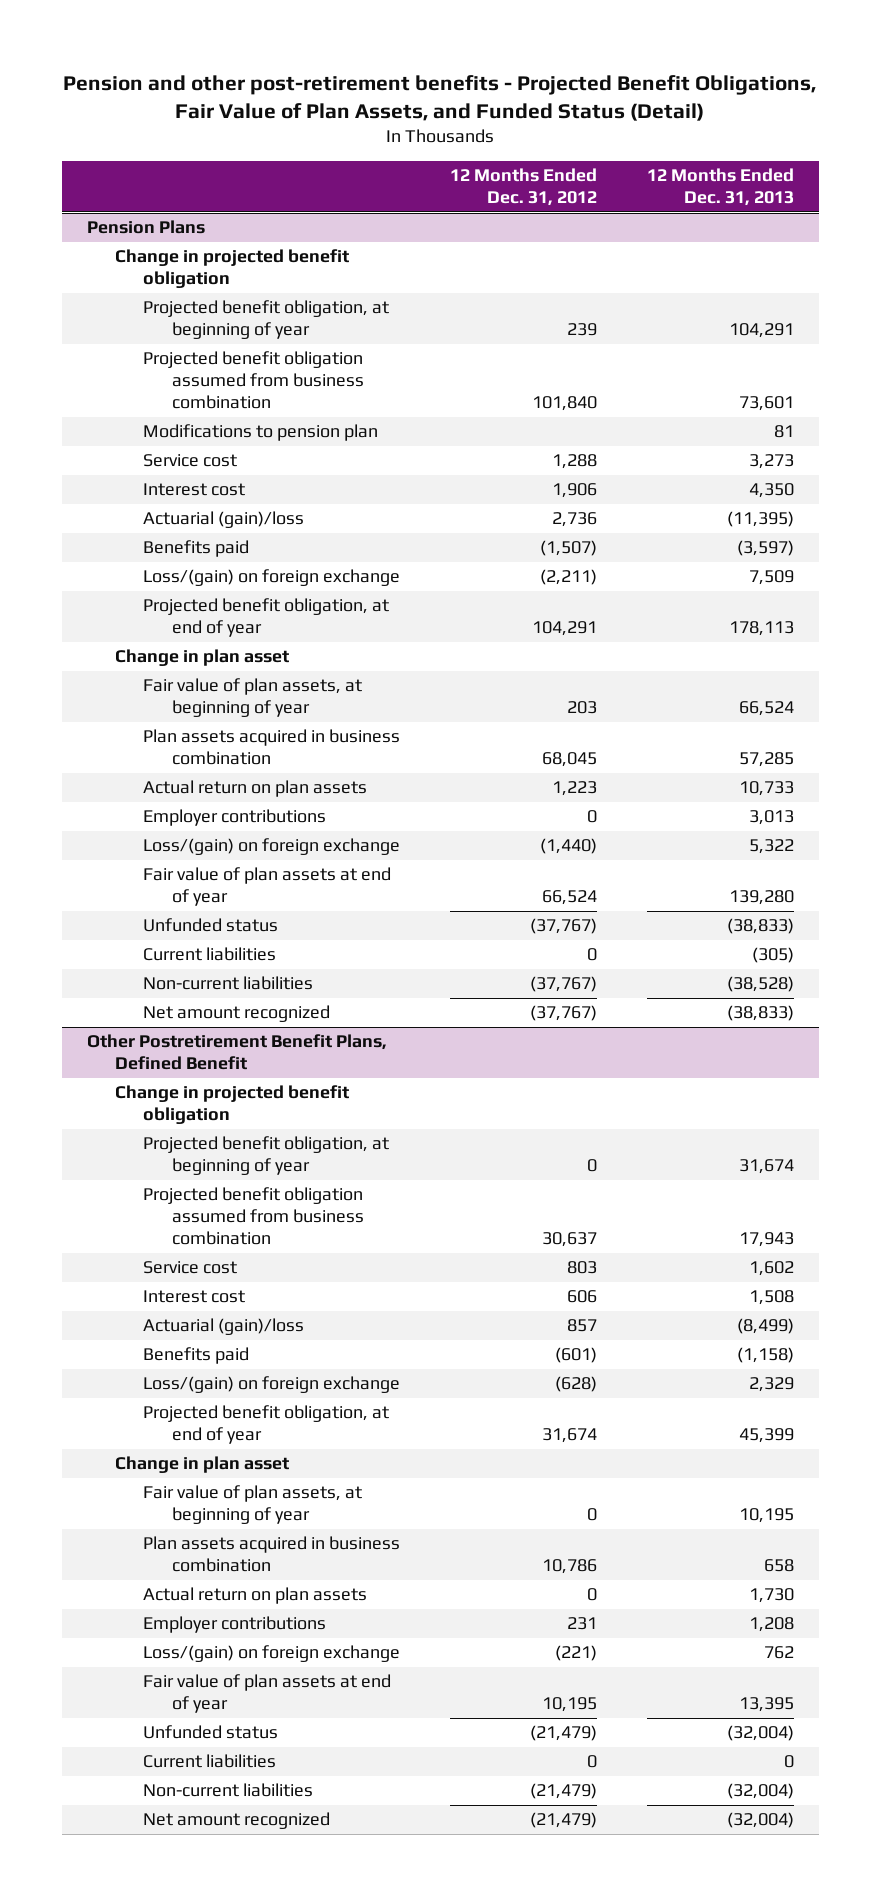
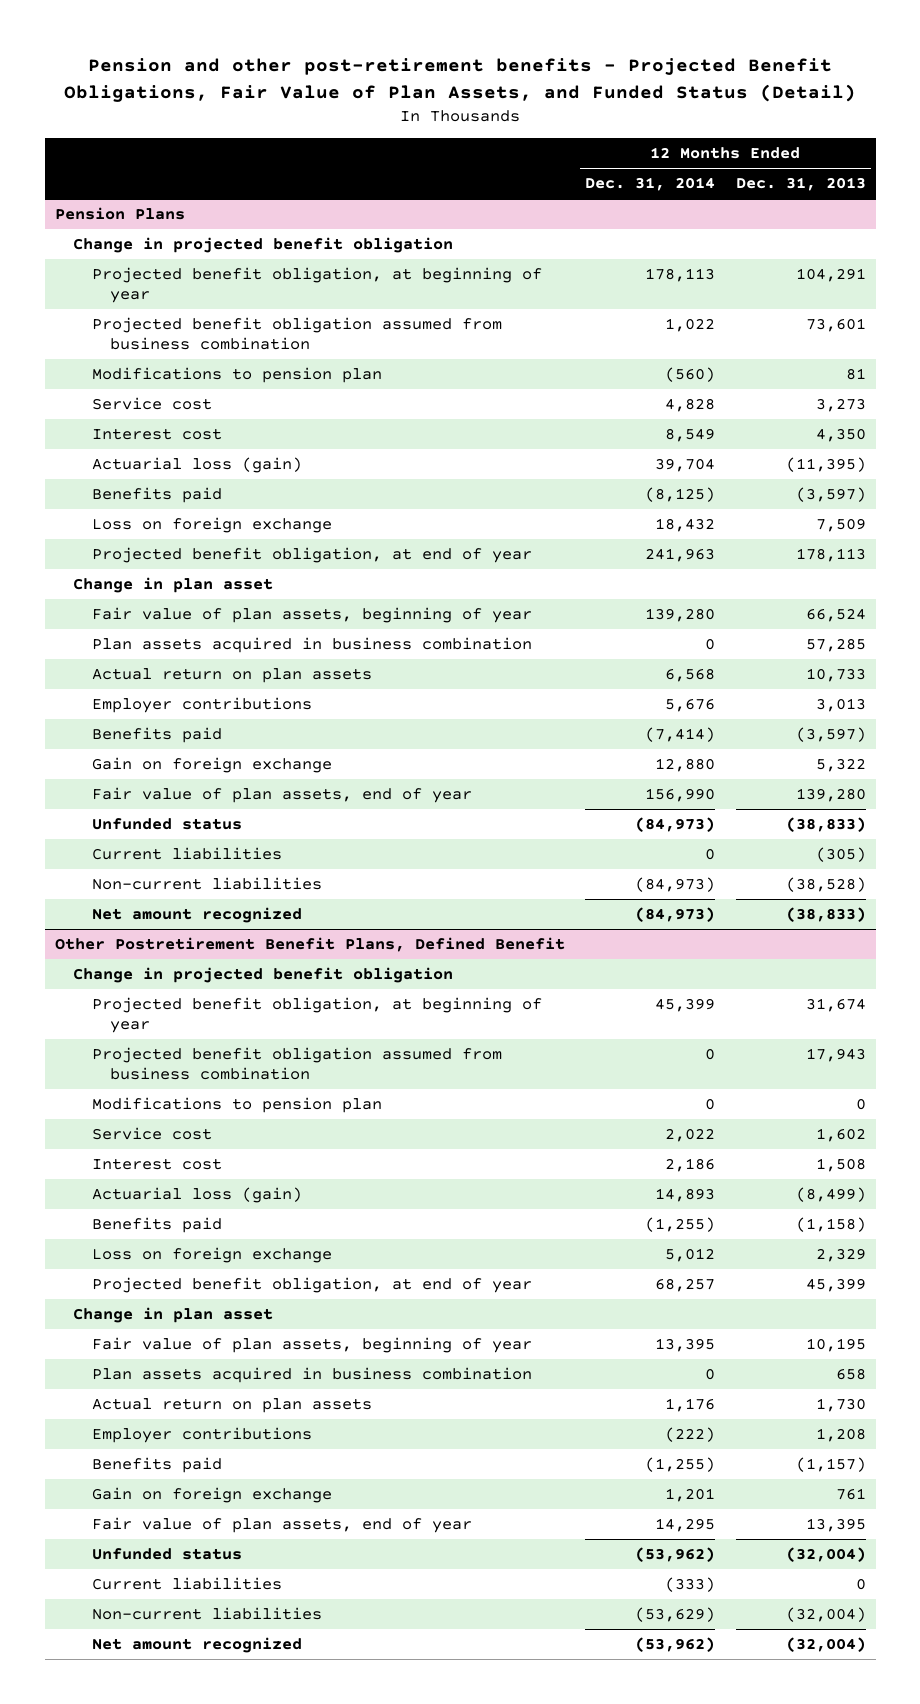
[450,168,598,206] 12 Months Ended Dec. 31, 2012 -> none
none -> [585,177,716,192] Dec. 31, 2014
[143,511,305,529] Actuarial (gain)/loss -> [91,457,302,474] Actuarial loss (gain)
[143,569,401,587] Loss/(gain) on foreign exchange -> [91,517,332,534] Loss on foreign exchange
[143,678,363,718] Fair value of plan assets, at beginning of year -> [91,607,532,624] Fair value of plan assets, beginning of year
none -> [91,727,222,744] Benefits paid
[143,838,401,856] Loss/(gain) on foreign exchange -> [91,757,332,774] Gain on foreign exchange
[143,867,392,907] Fair value of plan assets at end of year -> [91,787,472,804] Fair value of plan assets, end of year
none -> [91,1097,382,1114] Modifications to pension plan
[143,1318,305,1336] Actuarial (gain)/loss -> [91,1187,302,1204] Actuarial loss (gain)
[143,1376,401,1394] Loss/(gain) on foreign exchange -> [91,1247,332,1264] Loss on foreign exchange
[143,1485,363,1525] Fair value of plan assets, at beginning of year -> [91,1337,532,1354] Fair value of plan assets, beginning of year
none -> [91,1457,222,1474] Benefits paid
[143,1645,401,1663] Loss/(gain) on foreign exchange -> [91,1487,332,1504] Gain on foreign exchange
[763,1646,794,1660] 762 -> [835,1488,866,1501] 761
[143,1674,392,1714] Fair value of plan assets at end of year -> [91,1517,472,1534] Fair value of plan assets, end of year

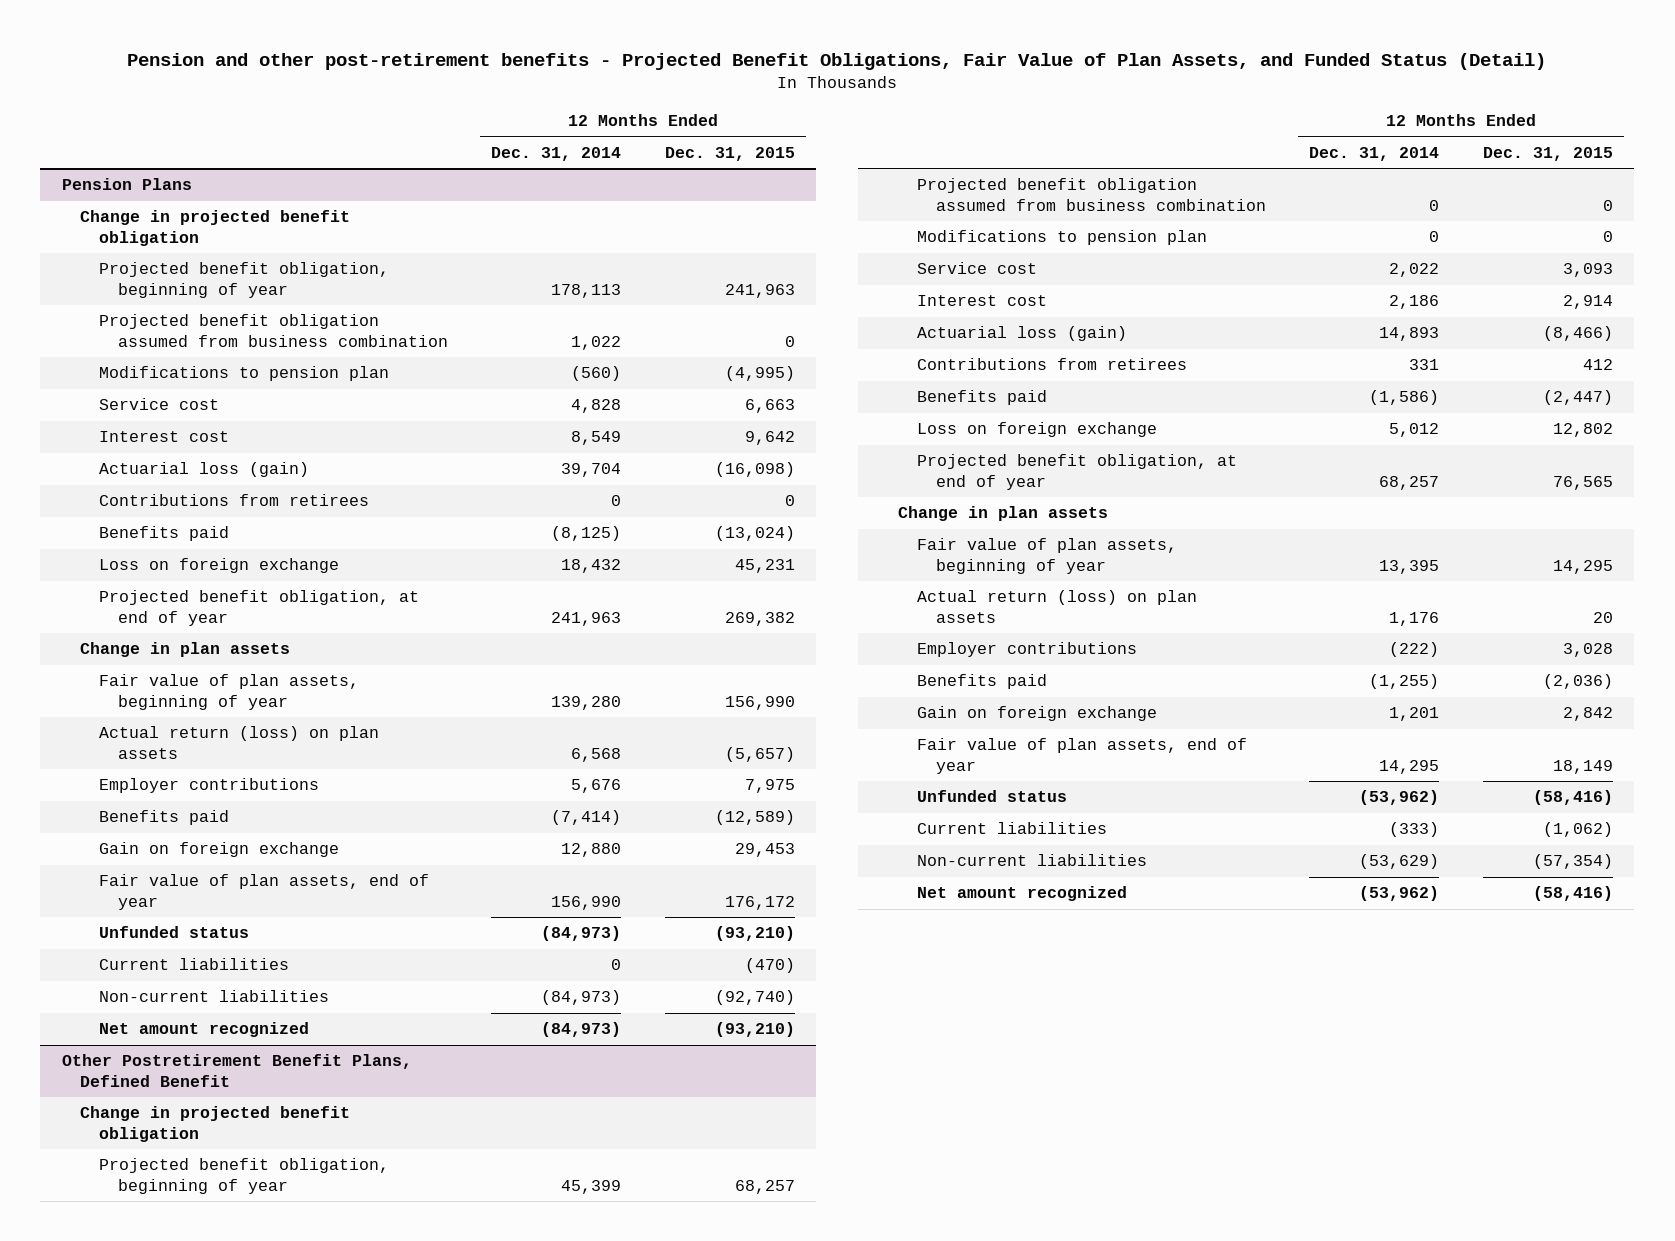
[735,177,866,192] Dec. 31, 2013 -> none
none -> [664,147,795,162] Dec. 31, 2015
[91,267,542,303] Projected benefit obligation, at beginning of year -> [99,262,390,298] Projected benefit obligation, beginning of year
none -> [99,494,370,507] Contributions from retirees
[73,577,274,594] Change in plan asset -> [80,642,291,658] Change in plan assets
[91,637,532,654] Plan assets acquired in business combination -> none
[91,668,372,684] Actual return on plan assets -> [99,726,380,759] Actual return (loss) on plan assets
[91,997,542,1033] Projected benefit obligation, at beginning of year -> [99,1158,390,1194] Projected benefit obligation, beginning of year
none -> [917,358,1188,371] Contributions from retirees
[645,1217,716,1233] (1,255) -> [1369,390,1440,406] (1,586)
[73,1307,274,1324] Change in plan asset -> [898,506,1109,522] Change in plan assets
[91,1367,532,1384] Plan assets acquired in business combination -> none
[91,1398,372,1414] Actual return on plan assets -> [917,590,1198,623] Actual return (loss) on plan assets

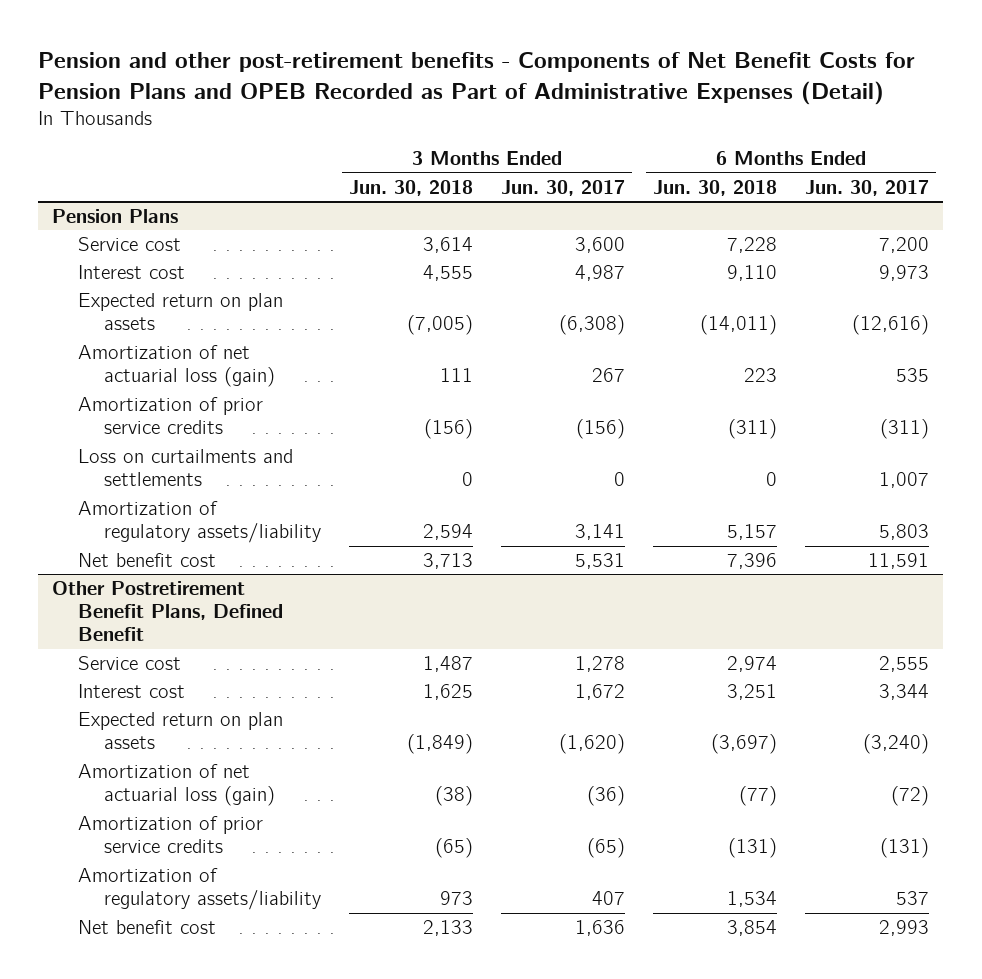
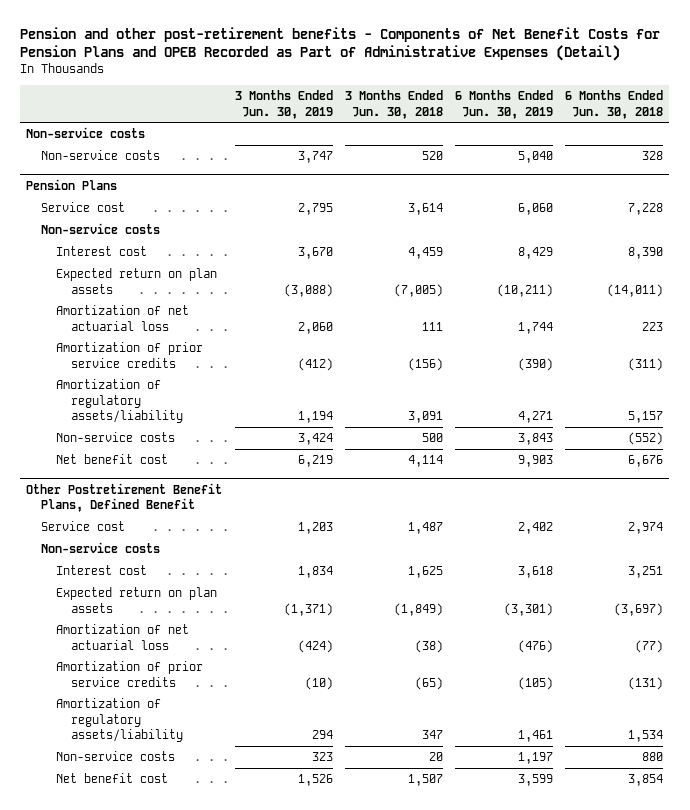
[501,179,626,196] Jun. 30, 2017 -> none
[805,179,930,196] Jun. 30, 2017 -> none
none -> [234,90,333,119] 3 Months Ended Jun. 30, 2019
none -> [455,90,554,119] 6 Months Ended Jun. 30, 2019
none -> [26,127,146,139] Non-service costs
none -> [41,150,161,161] Non-service costs
none -> [41,223,161,235] Non-service costs
[423,264,474,281] 4,555 -> [407,247,443,260] 4,459
[727,264,778,281] 9,110 -> [628,247,664,260] 8,390
[78,344,276,388] Amortization of net actuarial loss (gain) -> [56,305,190,331] Amortization of net actuarial loss
[78,448,294,487] Loss on curtailments and settlements -> none
[423,524,474,541] 2,594 -> [407,410,443,423] 3,091
none -> [56,432,176,443] Non-service costs
[423,552,474,569] 3,713 -> [407,455,443,468] 4,114
[727,552,778,569] 7,396 -> [628,455,664,468] 6,676
none -> [41,542,161,554] Non-service costs
[78,763,276,807] Amortization of net actuarial loss (gain) -> [56,624,190,650] Amortization of net actuarial loss
[440,891,474,906] 973 -> [421,729,443,739] 347
none -> [56,751,176,762] Non-service costs
[423,919,474,936] 2,133 -> [407,774,443,787] 1,507

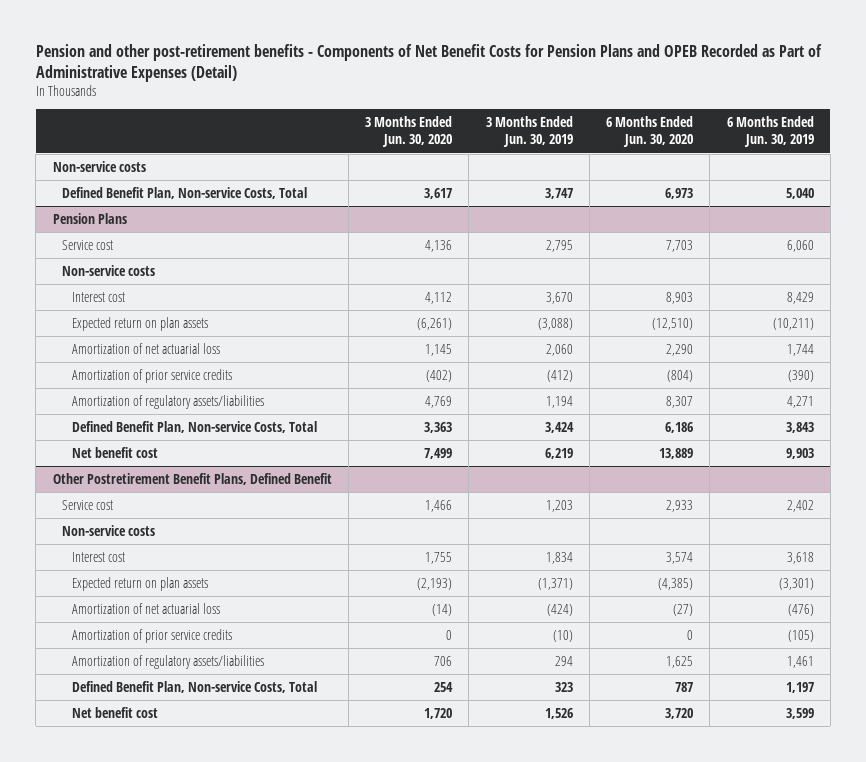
[344,90,443,119] 3 Months Ended Jun. 30, 2018 -> none
[565,90,664,119] 6 Months Ended Jun. 30, 2018 -> none
none -> [365,116,453,148] 3 Months Ended Jun. 30, 2020
none -> [606,116,694,148] 6 Months Ended Jun. 30, 2020
[41,150,161,161] Non-service costs -> [62,187,308,200] Defined Benefit Plan, Non-service Costs, Total
[56,379,184,423] Amortization of regulatory assets/liability -> [71,395,264,410] Amortization of regulatory assets/liabilities
[56,432,176,443] Non-service costs -> [71,421,317,434] Defined Benefit Plan, Non-service Costs, Total
[56,698,184,742] Amortization of regulatory assets/liability -> [71,655,264,670] Amortization of regulatory assets/liabilities
[56,751,176,762] Non-service costs -> [71,681,317,694] Defined Benefit Plan, Non-service Costs, Total

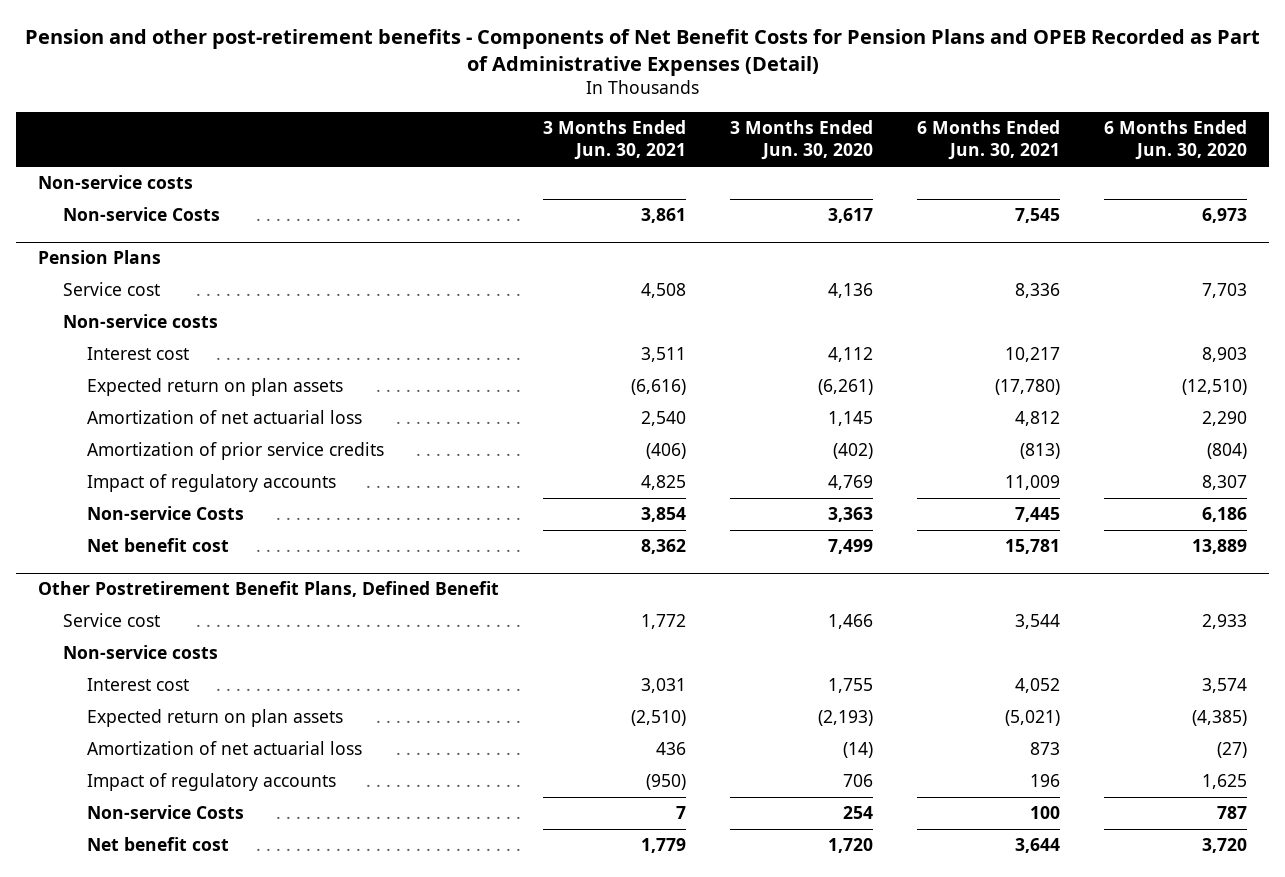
[485,116,573,148] 3 Months Ended Jun. 30, 2019 -> none
[726,116,814,148] 6 Months Ended Jun. 30, 2019 -> none
none -> [543,120,687,161] 3 Months Ended Jun. 30, 2021
none -> [917,120,1061,161] 6 Months Ended Jun. 30, 2021
[62,187,308,200] Defined Benefit Plan, Non-service Costs, Total -> [62,207,220,222] Non-service Costs
[71,395,264,410] Amortization of regulatory assets/liabilities -> [87,474,337,493] Impact of regulatory accounts
[71,421,317,434] Defined Benefit Plan, Non-service Costs, Total -> [87,506,245,521] Non-service Costs
[71,629,232,644] Amortization of prior service credits -> none
[71,655,264,670] Amortization of regulatory assets/liabilities -> [87,773,337,792] Impact of regulatory accounts
[71,681,317,694] Defined Benefit Plan, Non-service Costs, Total -> [87,805,245,820] Non-service Costs

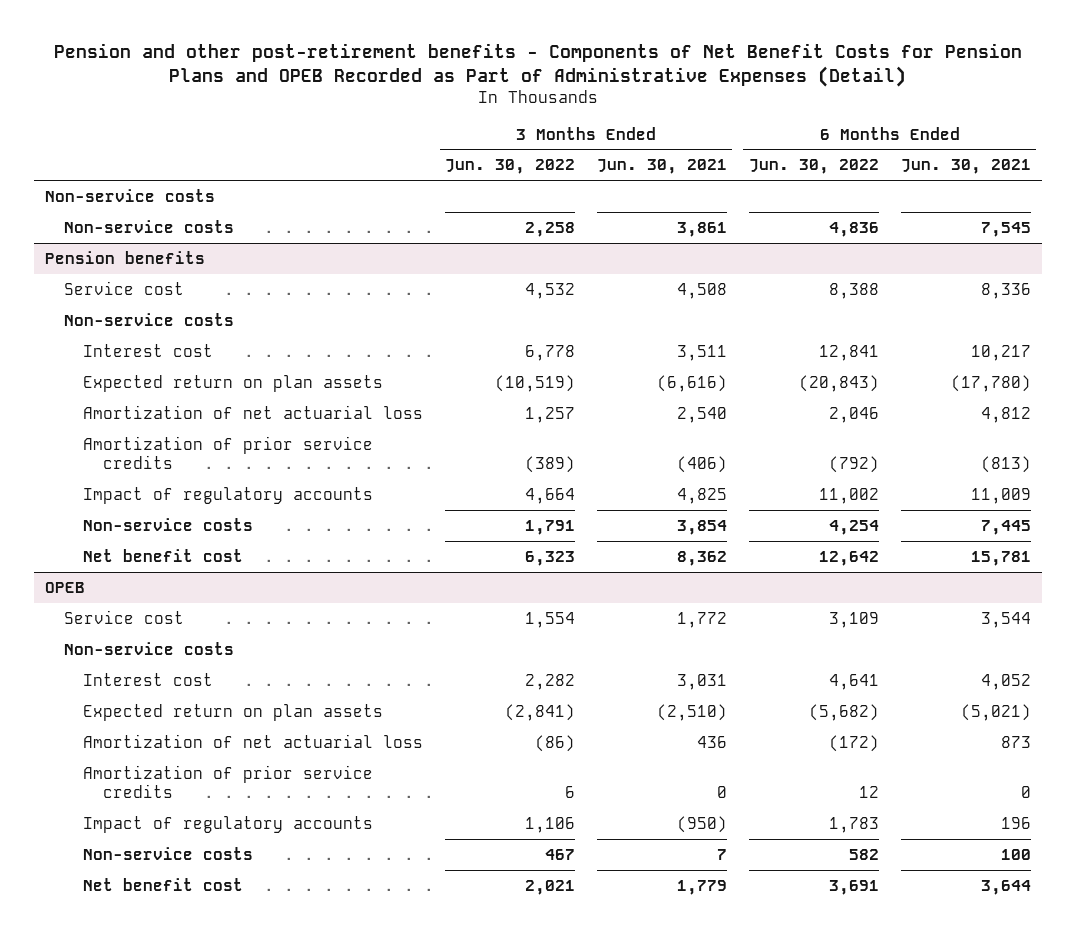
[730,120,874,161] 3 Months Ended Jun. 30, 2020 -> none
[1104,120,1248,161] 6 Months Ended Jun. 30, 2020 -> none
none -> [445,159,576,175] Jun. 30, 2022
none -> [748,159,879,175] Jun. 30, 2022
[62,207,220,222] Non-service Costs -> [63,219,234,233] Non-service costs
[38,250,162,265] Pension Plans -> [44,250,205,264] Pension benefits
[87,506,245,521] Non-service Costs -> [83,517,254,531] Non-service costs
[38,581,500,598] Other Postretirement Benefit Plans, Defined Benefit -> [44,581,85,593] OPEB
none -> [83,764,374,799] Amortization of prior service credits
[87,805,245,820] Non-service Costs -> [83,846,254,860] Non-service costs

